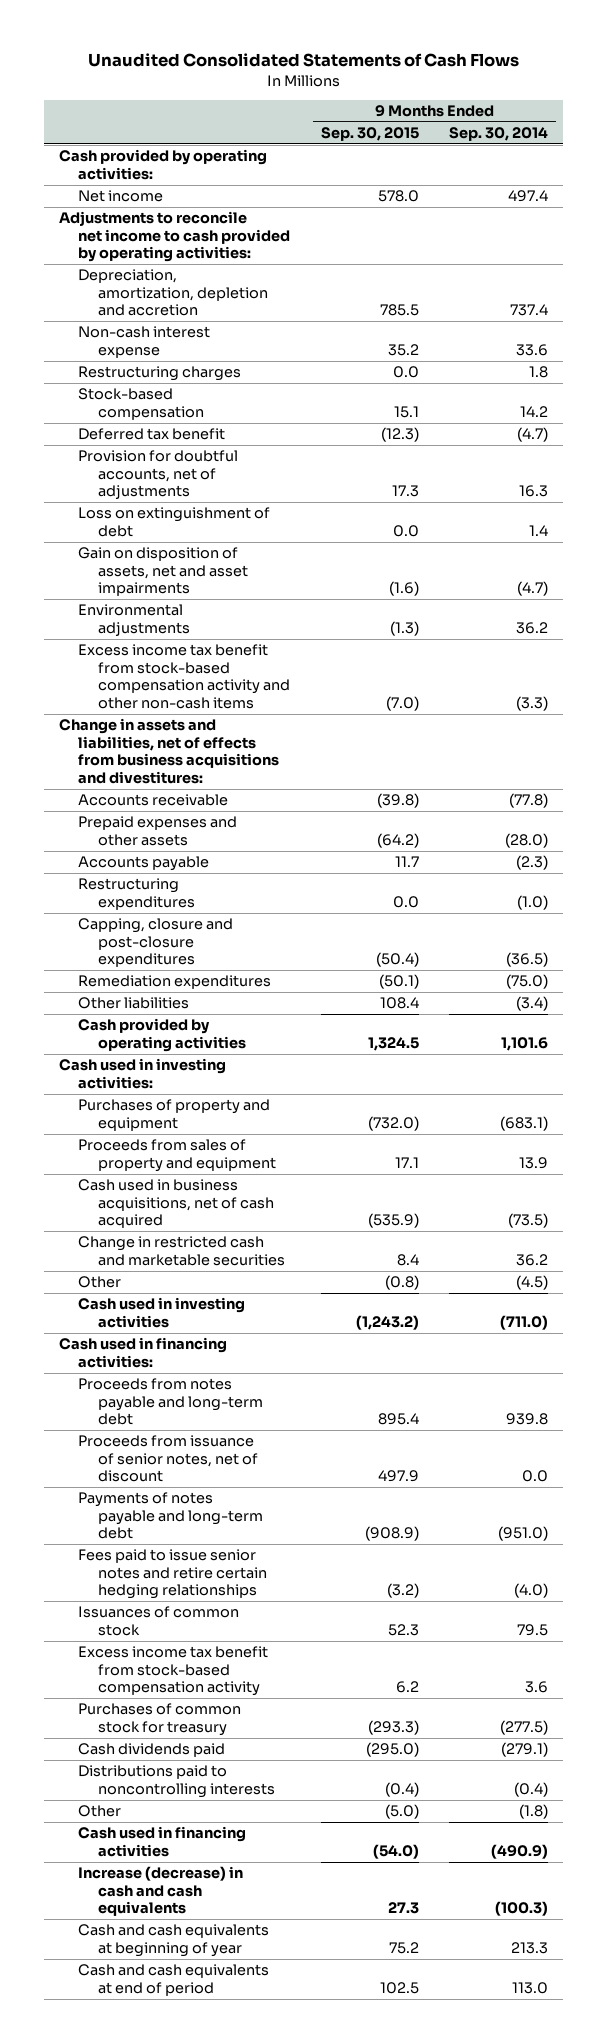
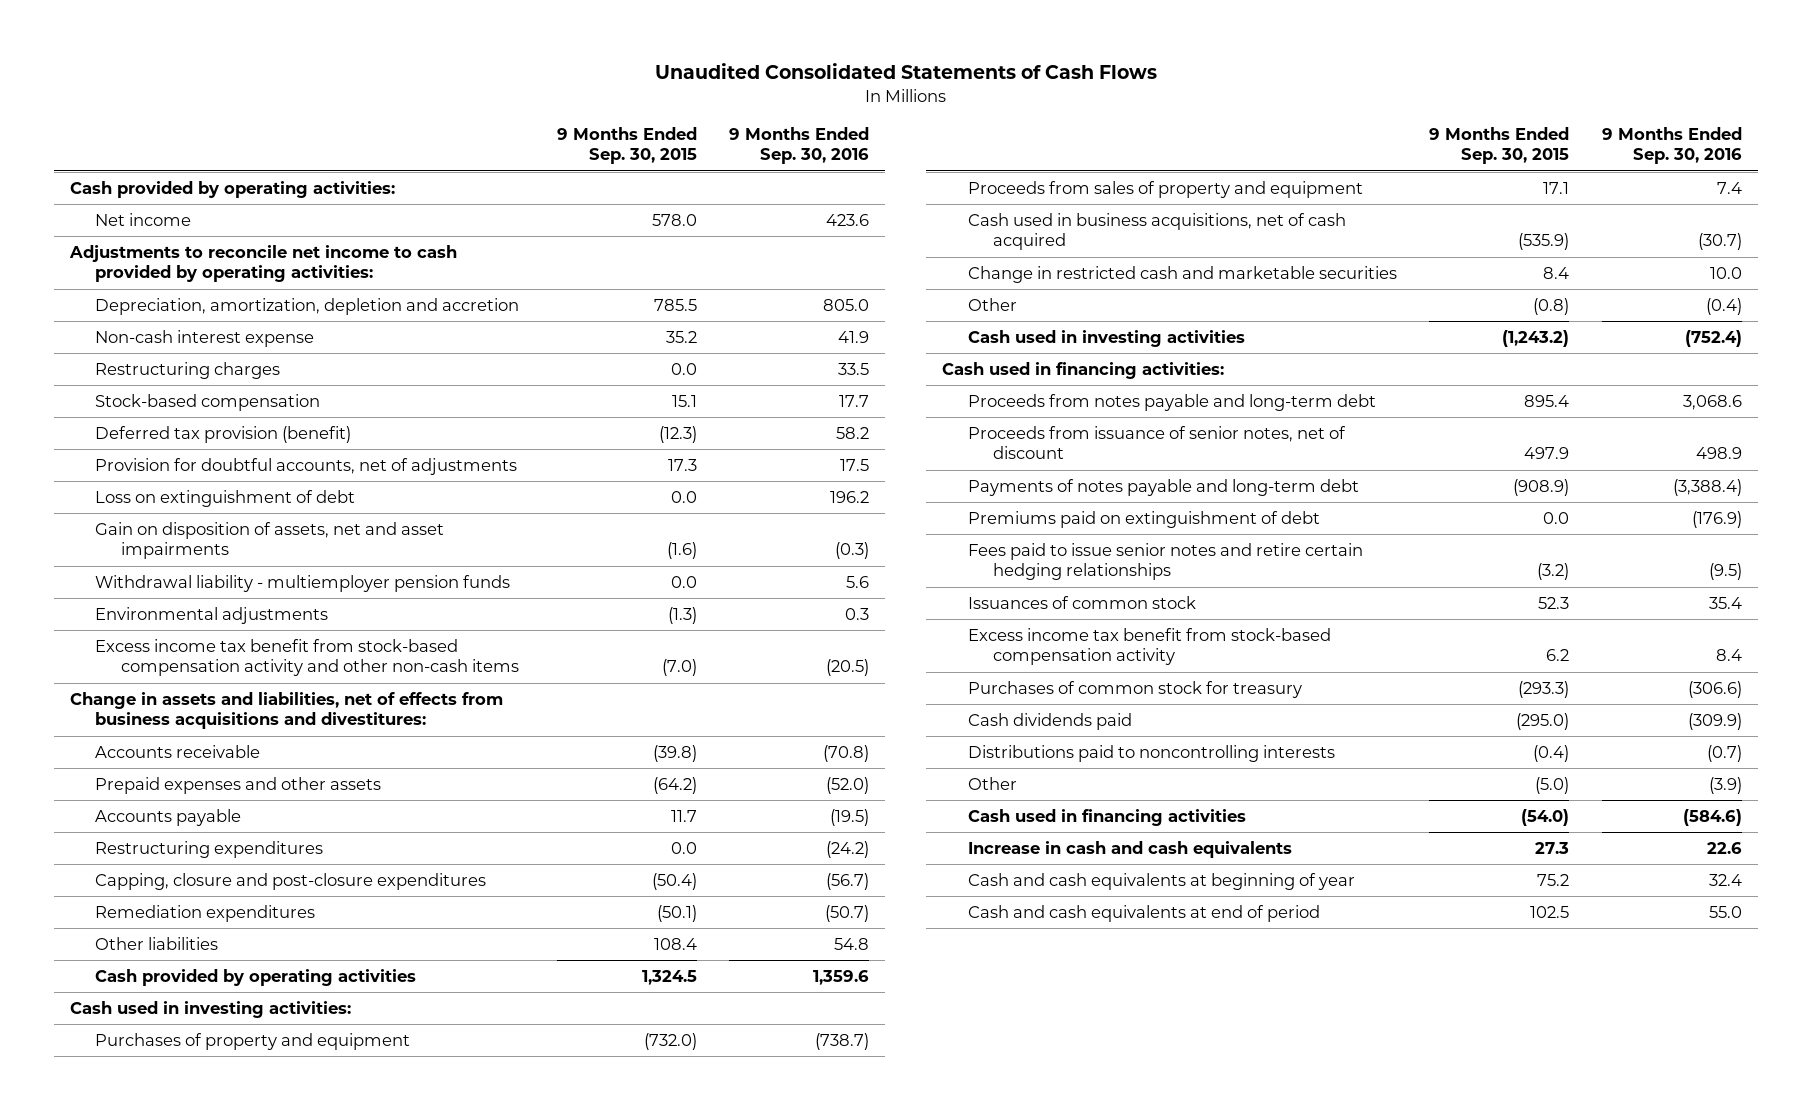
[449,127,549,142] Sep. 30, 2014 -> none
none -> [729,126,870,165] 9 Months Ended Sep. 30, 2016
[78,428,226,441] Deferred tax benefit -> [95,425,352,443] Deferred tax provision (benefit)
none -> [95,574,511,592] Withdrawal liability - multiemployer pension funds
none -> [967,510,1320,528] Premiums paid on extinguishment of debt
[78,1866,244,1917] Increase (decrease) in cash and cash equivalents -> [967,840,1292,858] Increase in cash and cash equivalents

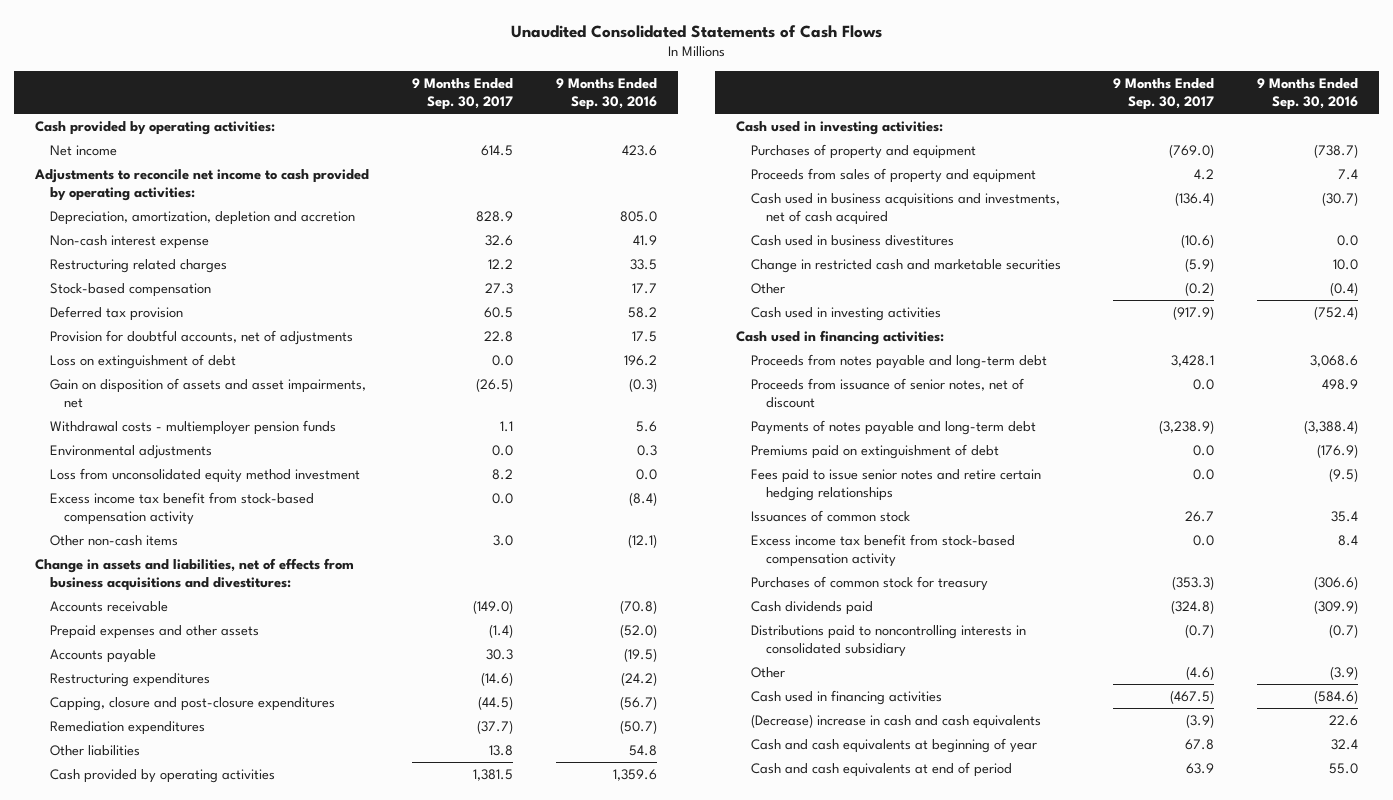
[556,126,697,165] 9 Months Ended Sep. 30, 2015 -> none
none -> [412,77,514,111] 9 Months Ended Sep. 30, 2017
[95,361,281,379] Restructuring charges -> [49,258,227,273] Restructuring related charges
[95,425,352,443] Deferred tax provision (benefit) -> [49,305,183,321] Deferred tax provision
[95,521,445,560] Gain on disposition of assets, net and asset impairments -> [49,377,366,409] Gain on disposition of assets and asset impairments, net
[95,574,511,592] Withdrawal liability - multiemployer pension funds -> [49,419,336,435] Withdrawal costs - multiemployer pension funds
none -> [49,467,360,483] Loss from unconsolidated equity method investment
[95,638,519,677] Excess income tax benefit from stock-based compensation activity and other non-cash items -> [49,491,314,526] Excess income tax benefit from stock-based compensation activity
[826,659,870,677] (20.5) -> [628,491,657,506] (8.4)
none -> [49,534,178,546] Other non-cash items
[967,212,1346,251] Cash used in business acquisitions, net of cash acquired -> [750,192,1060,226] Cash used in business acquisitions and investments, net of cash acquired
none -> [750,234,954,246] Cash used in business divestitures
[967,744,1335,762] Distributions paid to noncontrolling interests -> [750,624,1026,658] Distributions paid to noncontrolling interests in consolidated subsidiary
[967,840,1292,858] Increase in cash and cash equivalents -> [750,713,1041,729] (Decrease) increase in cash and cash equivalents

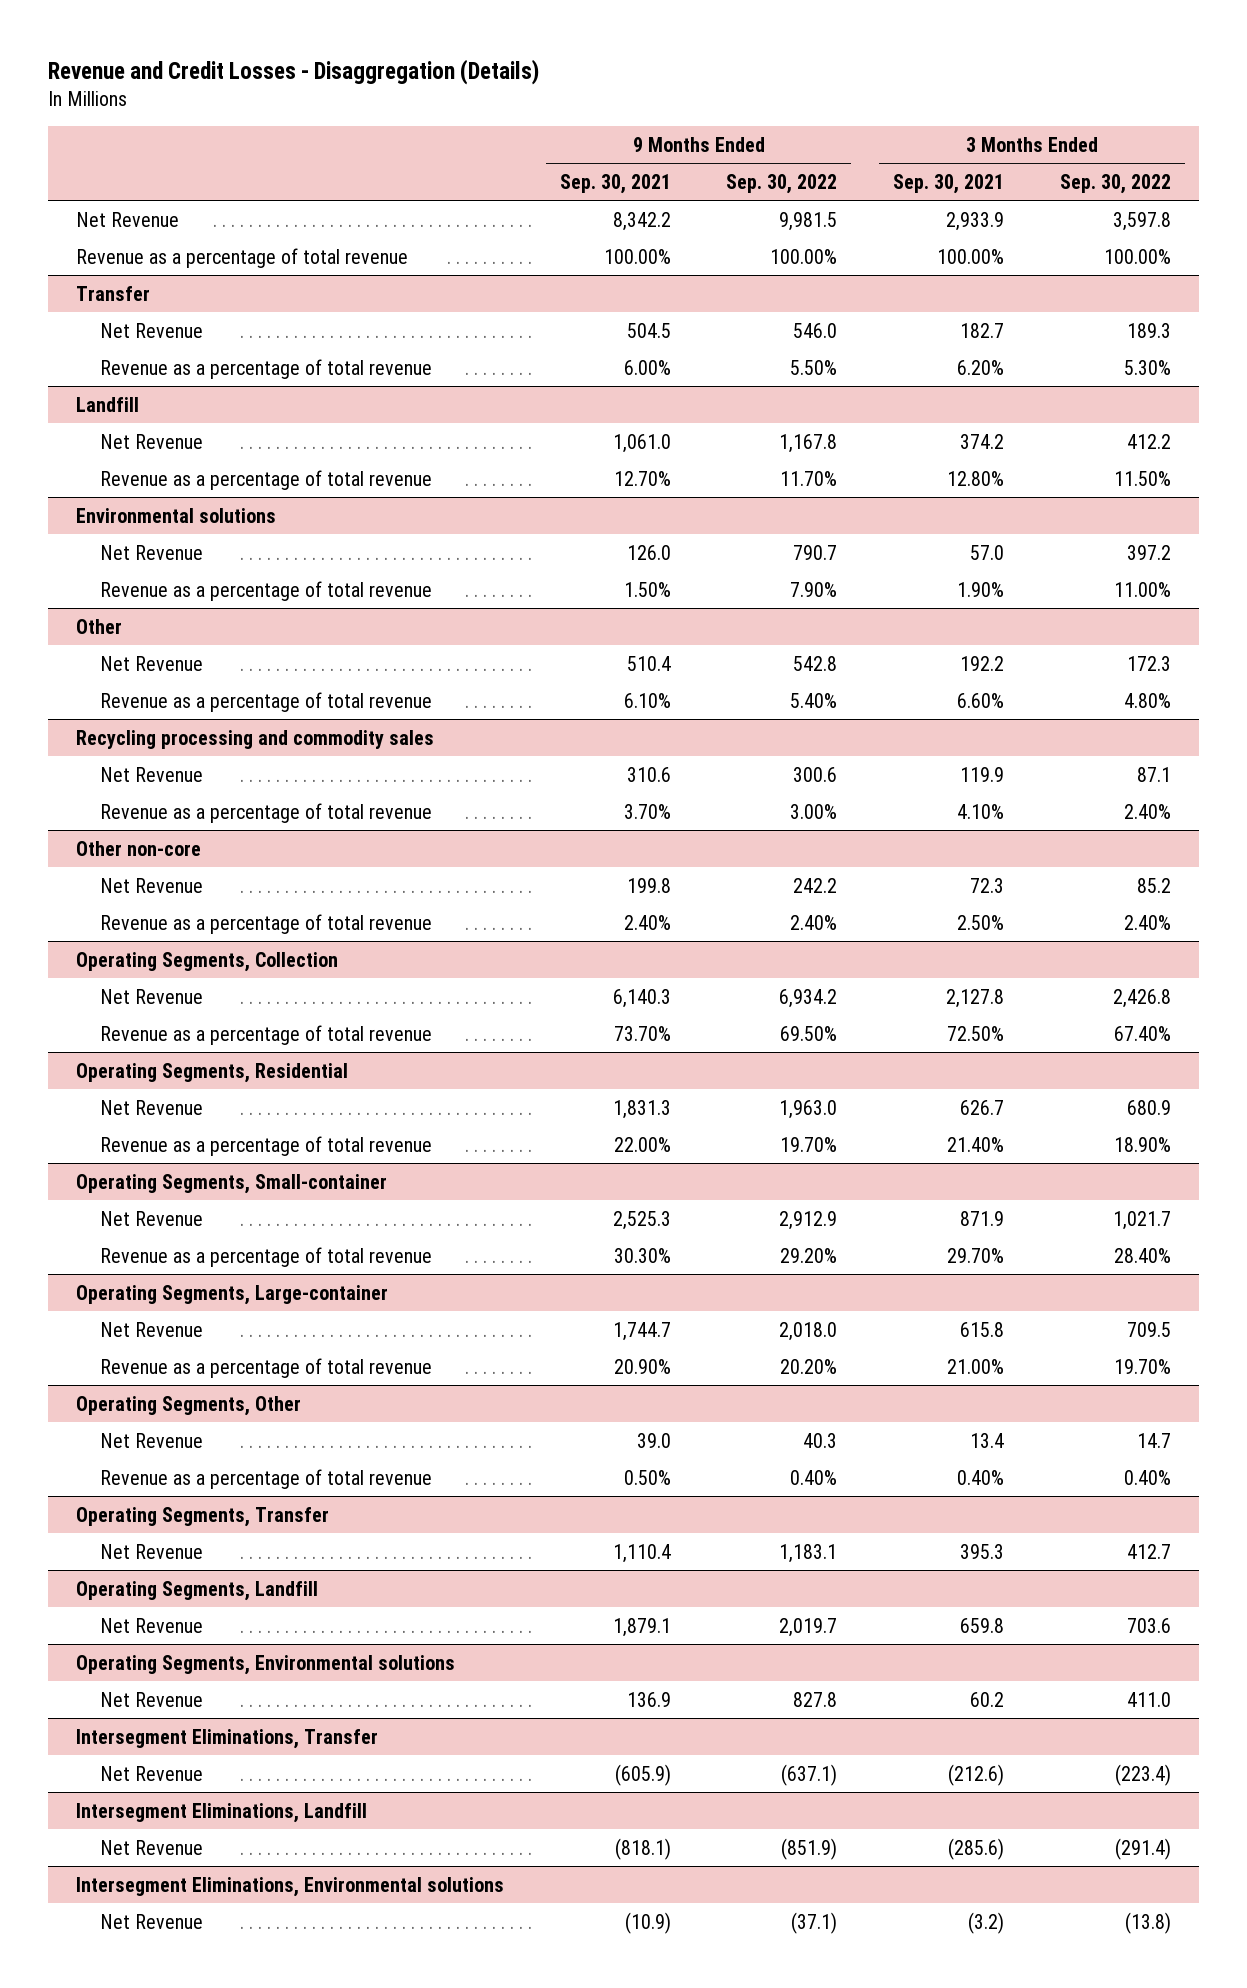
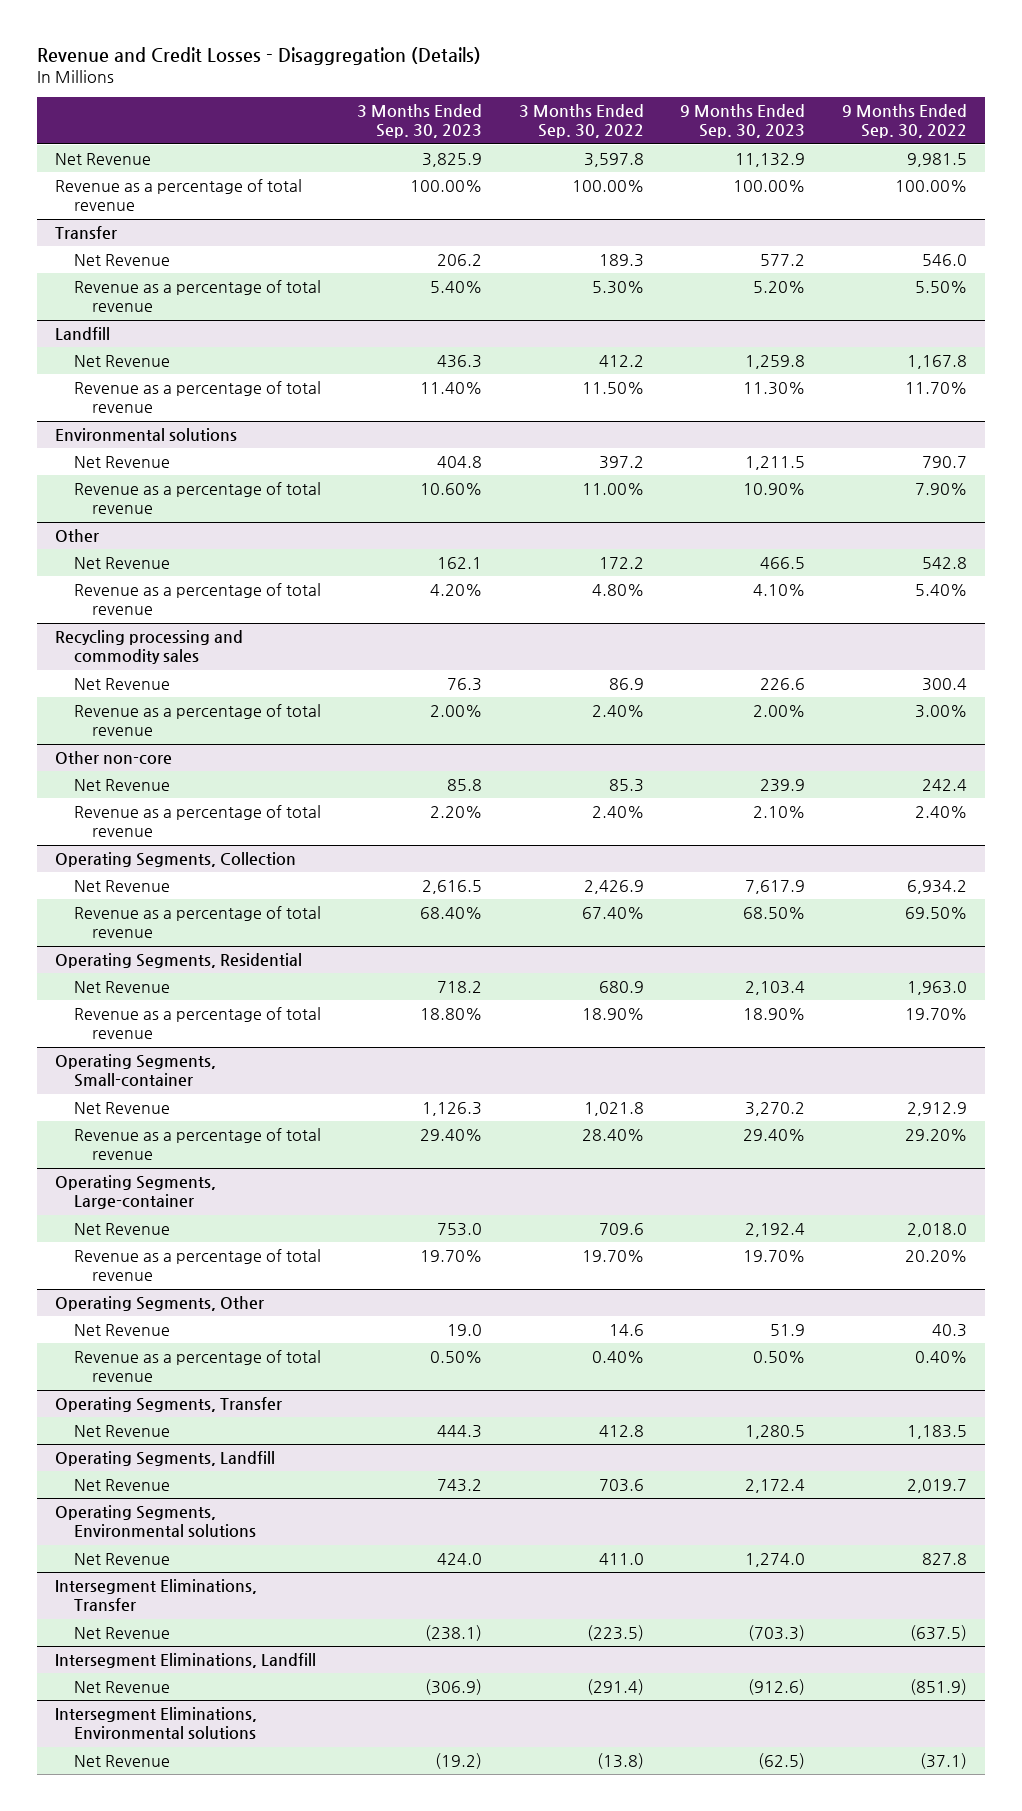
[559,173,671,194] Sep. 30, 2021 -> none
[893,173,1005,194] Sep. 30, 2021 -> none
none -> [357,104,483,139] 3 Months Ended Sep. 30, 2023
none -> [680,104,806,139] 9 Months Ended Sep. 30, 2023
[1126,655,1171,671] 172.3 -> [598,557,644,570] 172.2
[793,766,838,782] 300.6 -> [921,678,967,692] 300.4
[1136,766,1171,782] 87.1 -> [608,678,644,691] 86.9
[793,877,838,893] 242.2 -> [921,779,967,792] 242.4
[1136,877,1171,893] 85.2 -> [608,779,644,793] 85.3
[1112,988,1171,1008] 2,426.8 -> [583,880,644,895] 2,426.9
[1112,1210,1171,1230] 1,021.7 -> [583,1102,644,1117] 1,021.8
[1126,1321,1171,1337] 709.5 -> [598,1223,644,1236] 709.6
[1136,1432,1171,1448] 14.7 -> [608,1324,644,1337] 14.6
[779,1543,838,1563] 1,183.1 -> [906,1425,967,1440] 1,183.5
[1126,1543,1171,1559] 412.7 -> [598,1425,644,1438] 412.8
[781,1763,838,1786] (637.1) -> [909,1625,967,1642] (637.5)
[1114,1763,1171,1786] (223.4) -> [586,1625,644,1642] (223.5)

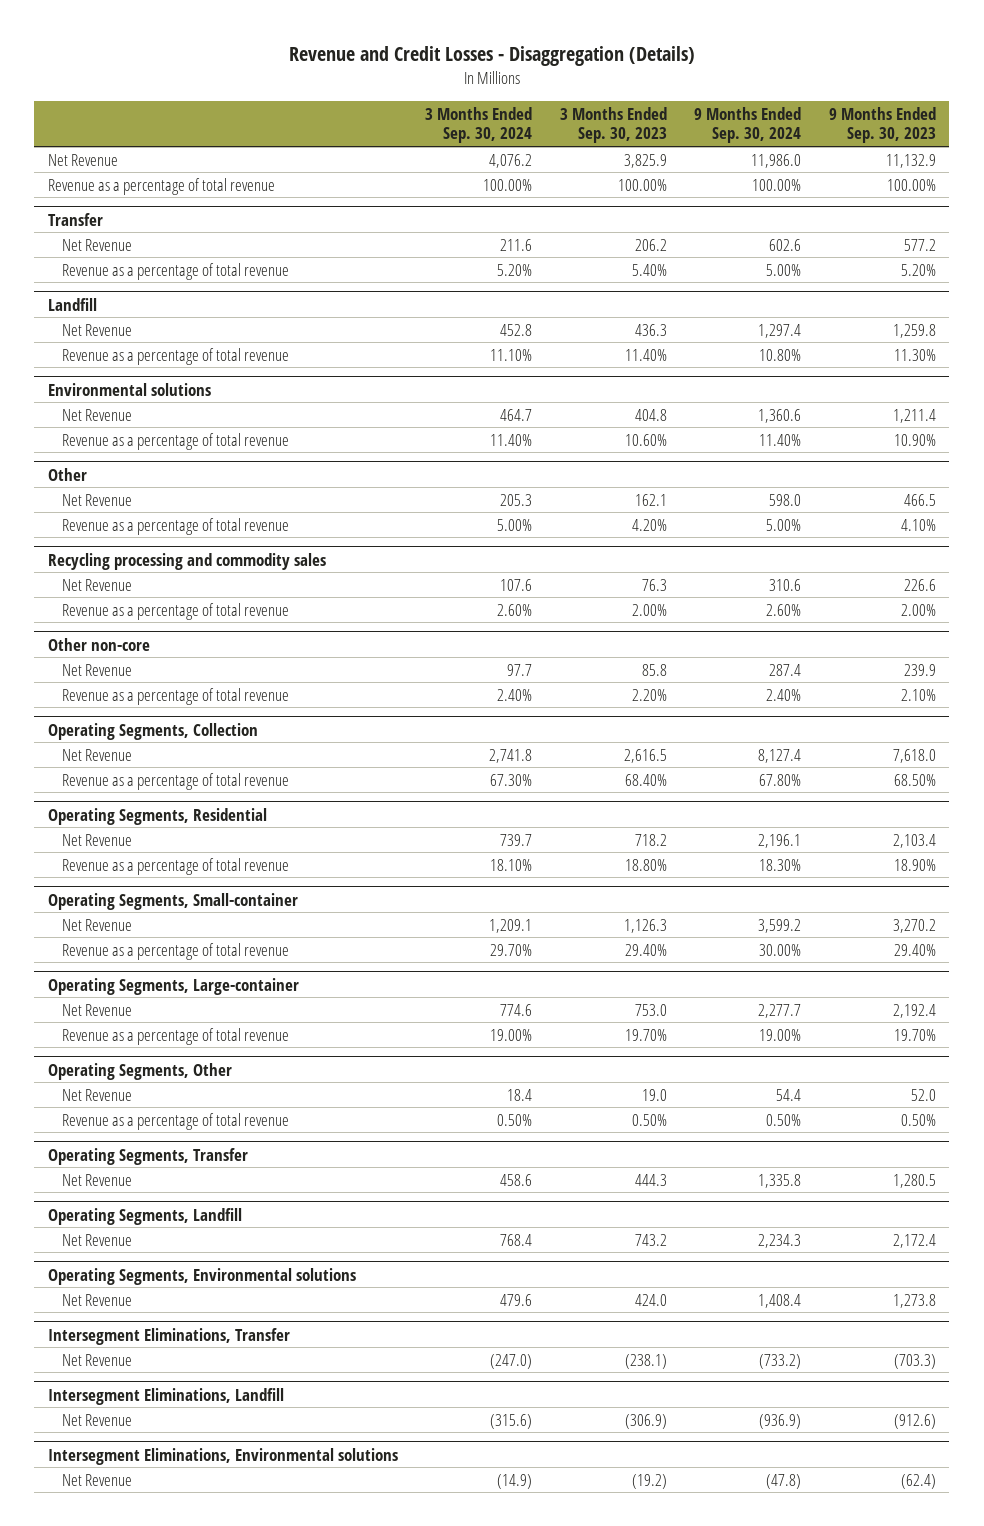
[518,104,644,139] 3 Months Ended Sep. 30, 2022 -> none
[841,104,967,139] 9 Months Ended Sep. 30, 2022 -> none
none -> [425,106,533,144] 3 Months Ended Sep. 30, 2024
none -> [694,106,802,144] 9 Months Ended Sep. 30, 2024
[745,456,806,471] 1,211.5 -> [892,408,936,423] 1,211.4
[745,880,806,895] 7,617.9 -> [892,748,936,763] 7,618.0
[770,1324,806,1337] 51.9 -> [910,1088,936,1101] 52.0
[745,1553,806,1568] 1,274.0 -> [892,1293,936,1308] 1,273.8
[758,1753,806,1770] (62.5) -> [900,1473,936,1489] (62.4)

